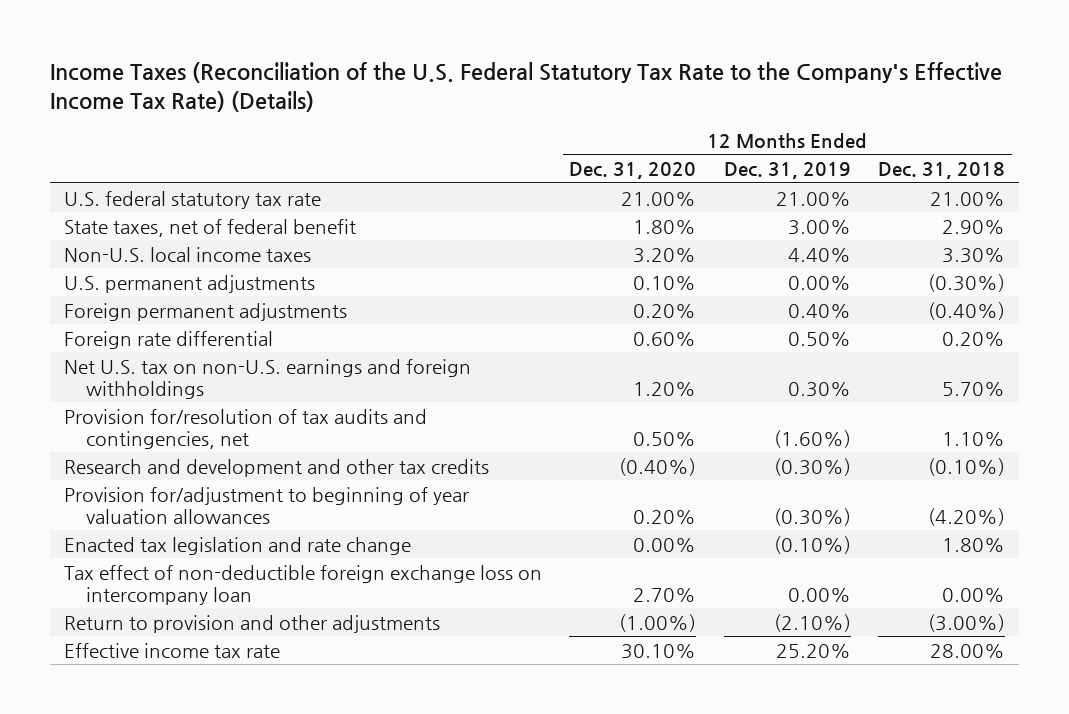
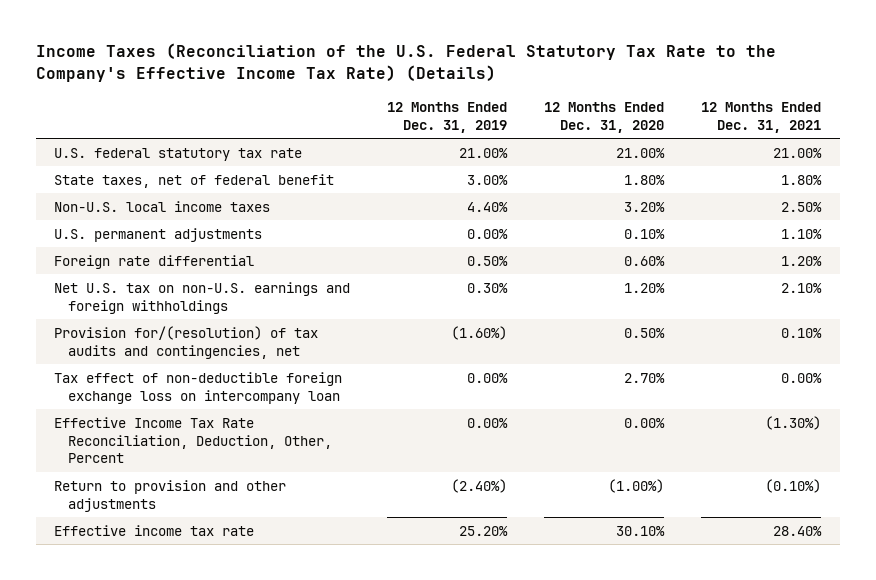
[878,162,1006,180] Dec. 31, 2018 -> none
none -> [701,101,822,133] 12 Months Ended Dec. 31, 2021
[64,302,348,321] Foreign permanent adjustments -> none
[64,458,490,477] Research and development and other tax credits -> none
[64,486,470,524] Provision for/adjustment to beginning of year valuation allowances -> none
[64,536,412,555] Enacted tax legislation and rate change -> none
[64,408,428,449] Provision for/resolution of tax audits and contingencies, net -> [54,325,319,359] Provision for/(resolution) of tax audits and contingencies, net
none -> [54,416,332,464] Effective Income Tax Rate Reconciliation, Deduction, Other, Percent
[773,613,851,632] (2.10%) -> [451,478,508,493] (2.40%)

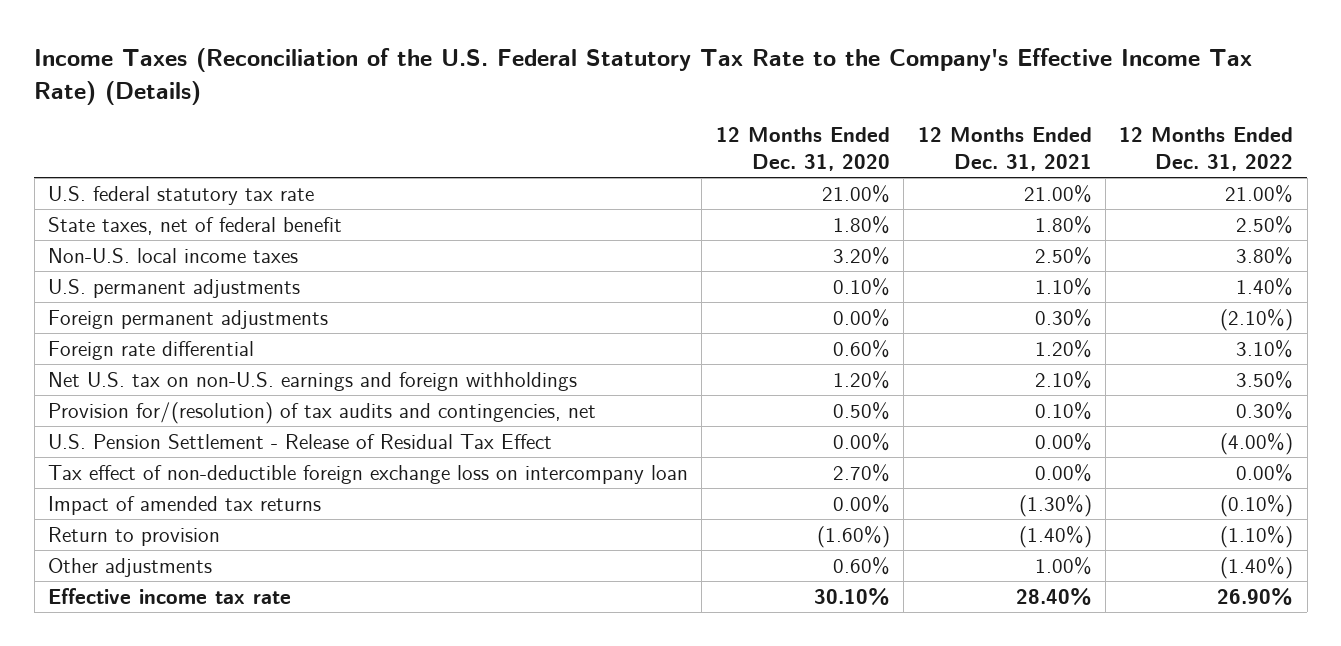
[387,101,508,133] 12 Months Ended Dec. 31, 2019 -> none
none -> [1119,127,1294,171] 12 Months Ended Dec. 31, 2022
none -> [48,310,329,330] Foreign permanent adjustments
none -> [48,434,553,450] U.S. Pension Settlement - Release of Residual Tax Effect
[54,416,332,464] Effective Income Tax Rate Reconciliation, Deduction, Other, Percent -> [48,496,322,516] Impact of amended tax returns
none -> [48,527,221,547] Return to provision
[54,479,287,512] Return to provision and other adjustments -> [48,558,213,578] Other adjustments
[608,478,665,493] (1.00%) -> [832,557,890,576] 0.60%
[765,478,822,493] (0.10%) -> [1034,557,1092,576] 1.00%

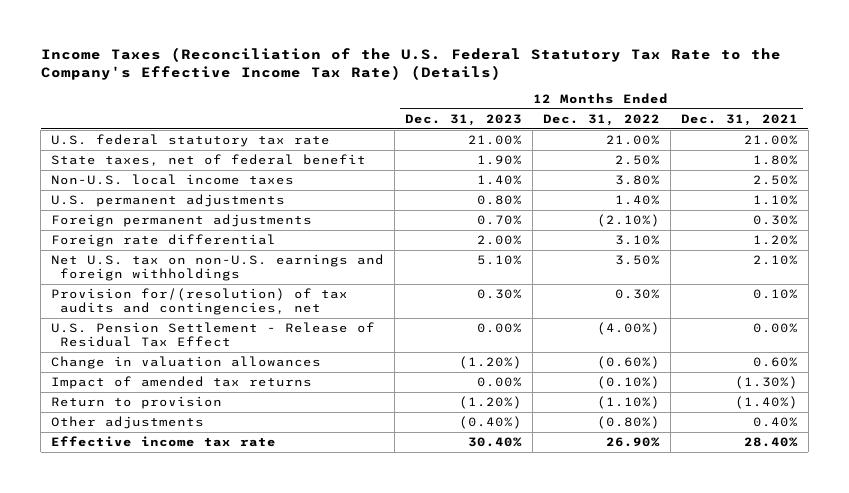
[715,127,890,171] 12 Months Ended Dec. 31, 2020 -> none
none -> [405,113,523,126] Dec. 31, 2023
[48,465,689,485] Tax effect of non-deductible foreign exchange loss on intercompany loan -> none
none -> [51,355,322,369] Change in valuation allowances
[1034,557,1092,576] 1.00% -> [752,416,798,427] 0.40%
[1220,557,1294,580] (1.40%) -> [596,415,660,429] (0.80%)

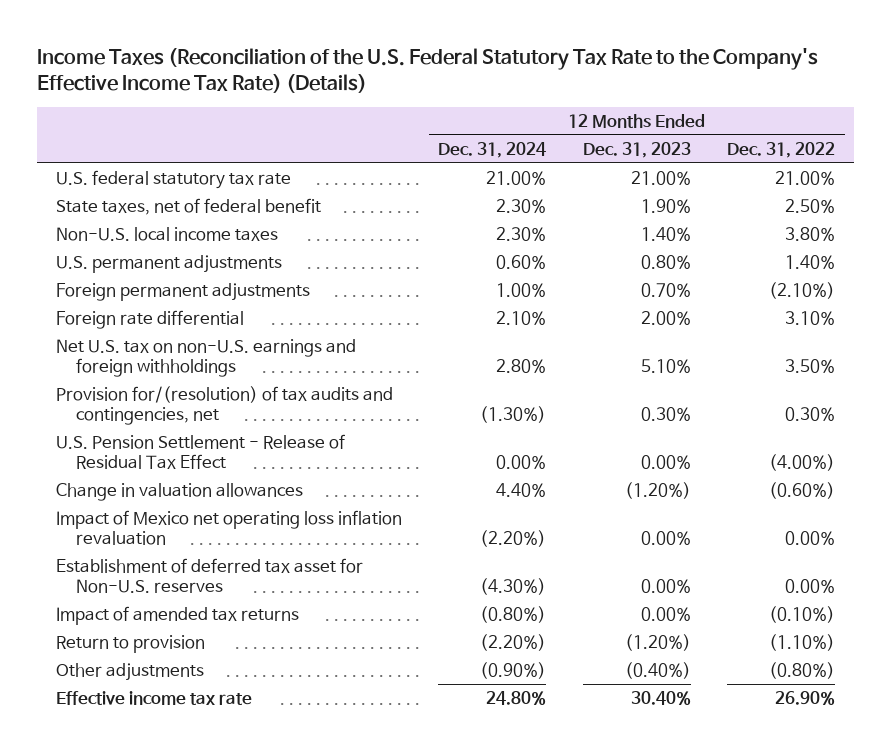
[680,113,798,126] Dec. 31, 2021 -> none
none -> [438,141,547,158] Dec. 31, 2024
none -> [55,509,402,546] Impact of Mexico net operating loss inflation revaluation
none -> [55,557,363,594] Establishment of deferred tax asset for Non-U.S. reserves

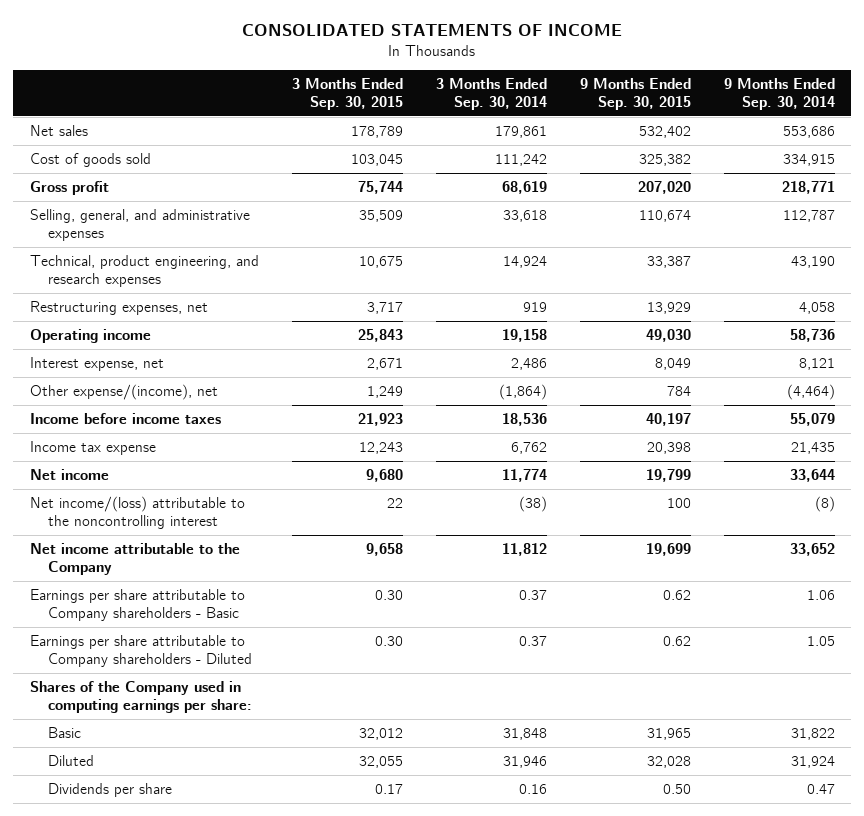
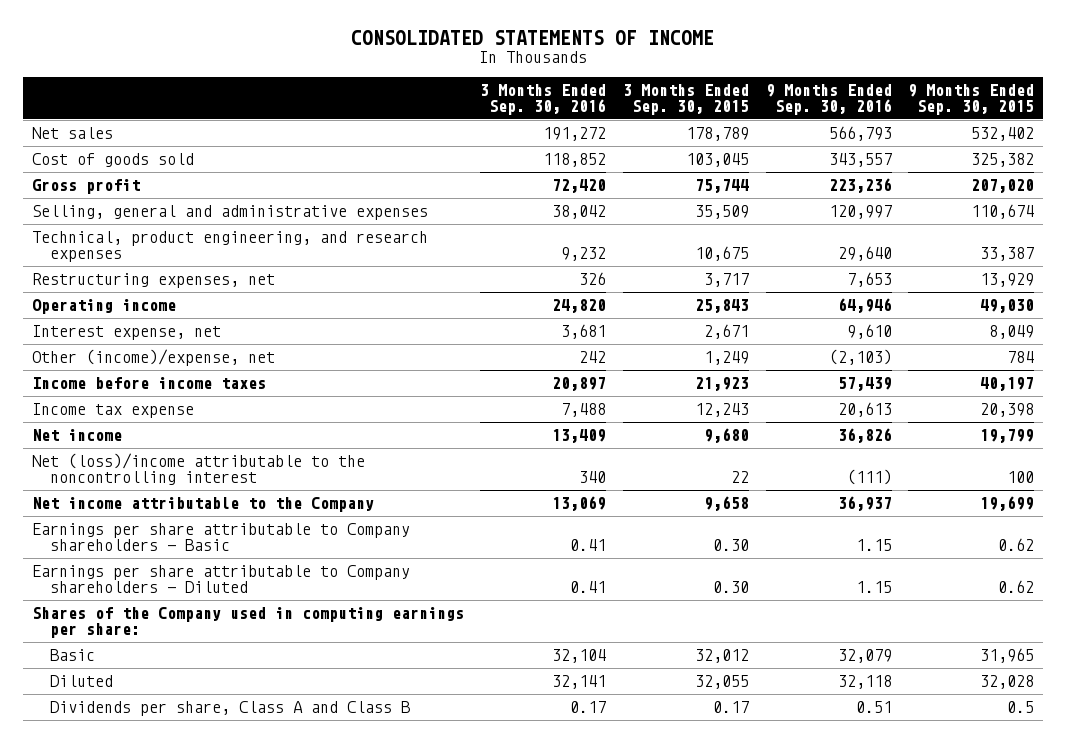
[435,78,547,110] 3 Months Ended Sep. 30, 2014 -> none
[723,78,835,110] 9 Months Ended Sep. 30, 2014 -> none
none -> [480,84,607,116] 3 Months Ended Sep. 30, 2016
none -> [765,84,892,116] 9 Months Ended Sep. 30, 2016
[29,209,250,241] Selling, general, and administrative expenses -> [31,205,428,221] Selling, general and administrative expenses
[29,384,218,401] Other expense/(income), net -> [31,349,275,367] Other (income)/expense, net
[29,496,245,529] Net income/(loss) attributable to the noncontrolling interest -> [31,453,365,486] Net (loss)/income attributable to the noncontrolling interest
[48,783,173,798] Dividends per share -> [50,701,411,717] Dividends per share, Class A and Class B
[662,784,691,795] 0.50 -> [1007,701,1035,714] 0.5

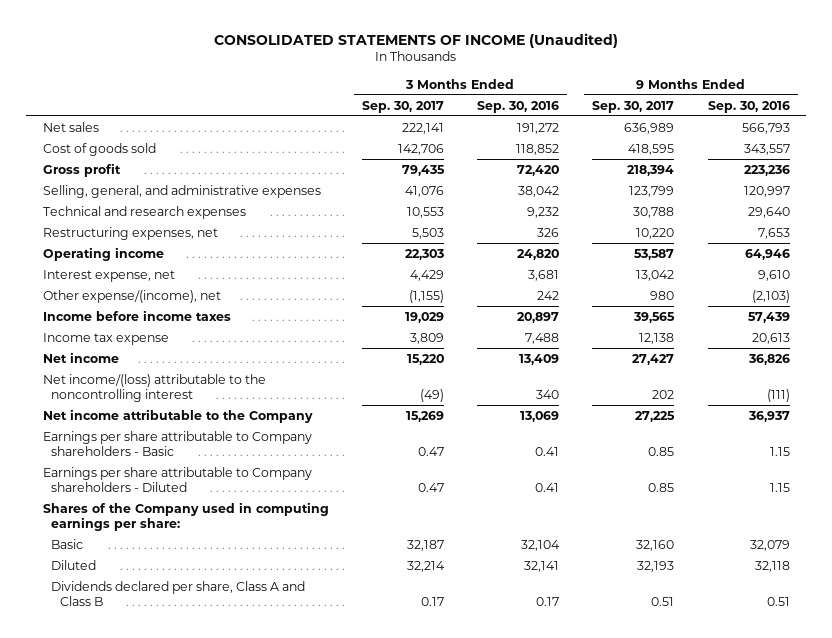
[351,29,715,45] CONSOLIDATED STATEMENTS OF INCOME -> [214,32,619,48] CONSOLIDATED STATEMENTS OF INCOME (Unaudited)
[623,84,750,116] 3 Months Ended Sep. 30, 2015 -> none
[908,84,1035,116] 9 Months Ended Sep. 30, 2015 -> none
none -> [361,100,444,113] Sep. 30, 2017
none -> [592,100,675,113] Sep. 30, 2017
[31,205,428,221] Selling, general and administrative expenses -> [42,184,321,198] Selling, general, and administrative expenses
[31,231,428,263] Technical, product engineering, and research expenses -> [42,205,246,219] Technical and research expenses
[31,349,275,367] Other (income)/expense, net -> [42,289,221,303] Other expense/(income), net
[31,453,365,486] Net (loss)/income attributable to the noncontrolling interest -> [42,373,266,403] Net income/(loss) attributable to the noncontrolling interest
[50,701,411,717] Dividends per share, Class A and Class B -> [51,580,306,607] Dividends declared per share, Class A and Class B

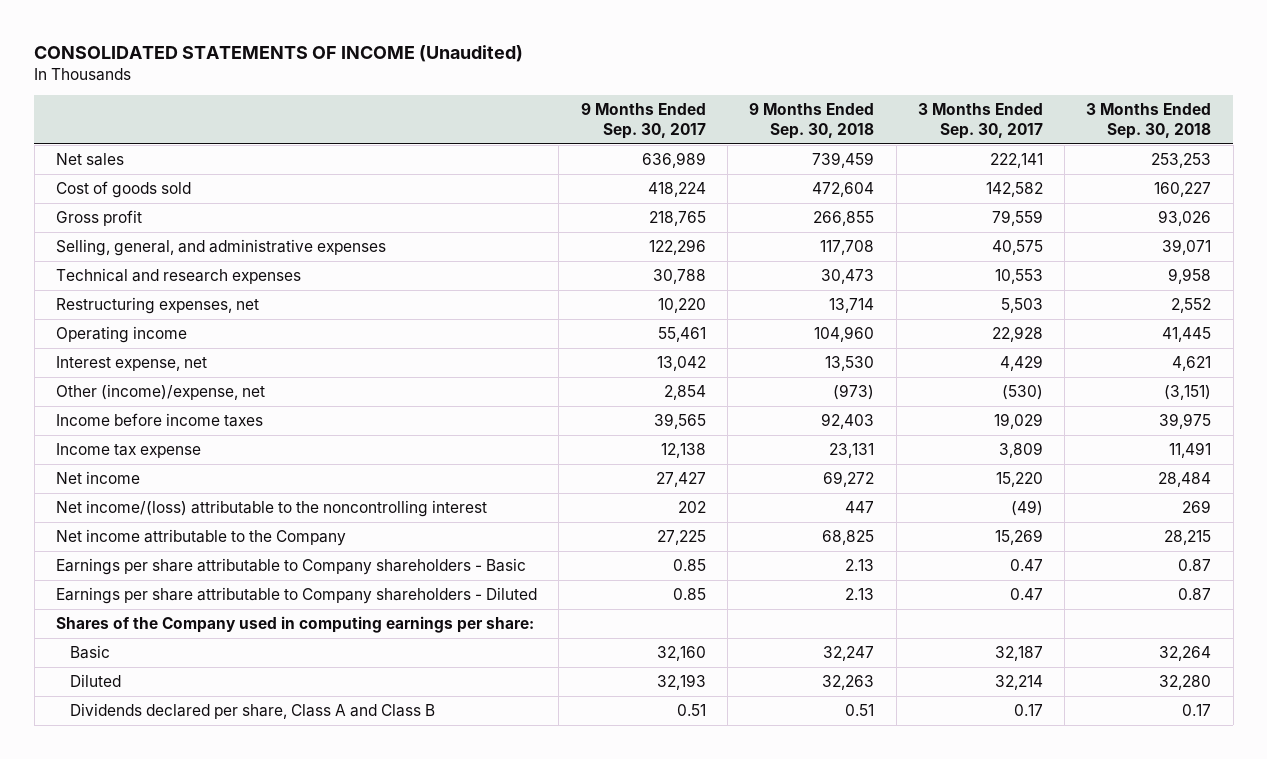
[477,100,560,113] Sep. 30, 2016 -> none
[707,100,790,113] Sep. 30, 2016 -> none
none -> [749,103,875,140] 9 Months Ended Sep. 30, 2018
none -> [1086,103,1212,140] 3 Months Ended Sep. 30, 2018
[397,143,444,155] 142,706 -> [985,182,1043,198] 142,582
[628,143,675,155] 418,595 -> [647,182,706,198] 418,224
[401,164,445,176] 79,435 -> [991,210,1043,227] 79,559
[627,164,675,176] 218,394 -> [648,211,706,227] 218,765
[404,185,444,197] 41,076 -> [991,240,1043,256] 40,575
[629,185,675,197] 123,799 -> [648,239,706,256] 122,296
[404,248,444,260] 22,303 -> [991,326,1043,343] 22,928
[634,248,675,260] 53,587 -> [657,327,706,343] 55,461
[42,289,221,303] Other expense/(income), net -> [56,384,266,401] Other (income)/expense, net
[408,289,444,303] (1,155) -> [1001,385,1043,401] (530)
[650,290,675,300] 980 -> [663,385,706,401] 2,854

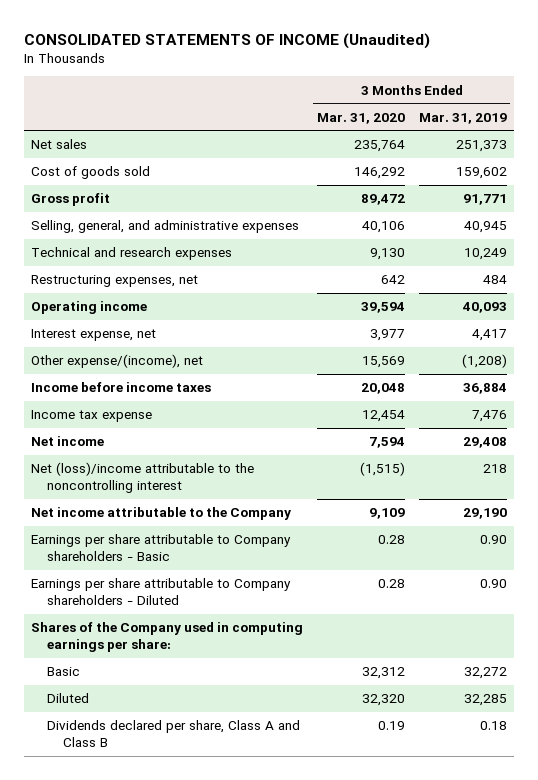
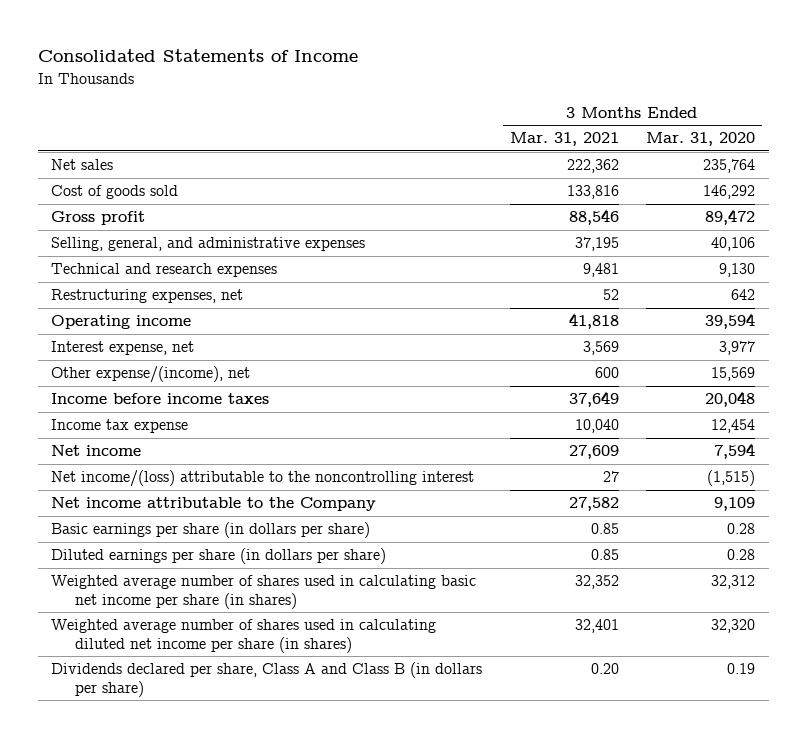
[23,32,430,49] CONSOLIDATED STATEMENTS OF INCOME (Unaudited) -> [37,49,358,63] Consolidated Statements of Income
[418,112,507,124] Mar. 31, 2019 -> none
none -> [509,132,619,147] Mar. 31, 2021
[30,462,254,494] Net (loss)/income attributable to the noncontrolling interest -> [51,470,475,488] Net income/(loss) attributable to the noncontrolling interest
[30,622,303,653] Shares of the Company used in computing earnings per share: -> none
[30,534,291,562] Earnings per share attributable to Company shareholders - Basic -> [51,522,371,539] Basic earnings per share (in dollars per share)
[30,578,291,606] Earnings per share attributable to Company shareholders - Diluted -> [51,548,387,565] Diluted earnings per share (in dollars per share)
[46,667,80,677] Basic -> [51,575,477,610] Weighted average number of shares used in calculating basic net income per share (in shares)
[46,693,89,704] Diluted -> [51,619,437,654] Weighted average number of shares used in calculating diluted net income per share (in shares)
[46,720,300,748] Dividends declared per share, Class A and Class B -> [51,662,483,698] Dividends declared per share, Class A and Class B (in dollars per share)

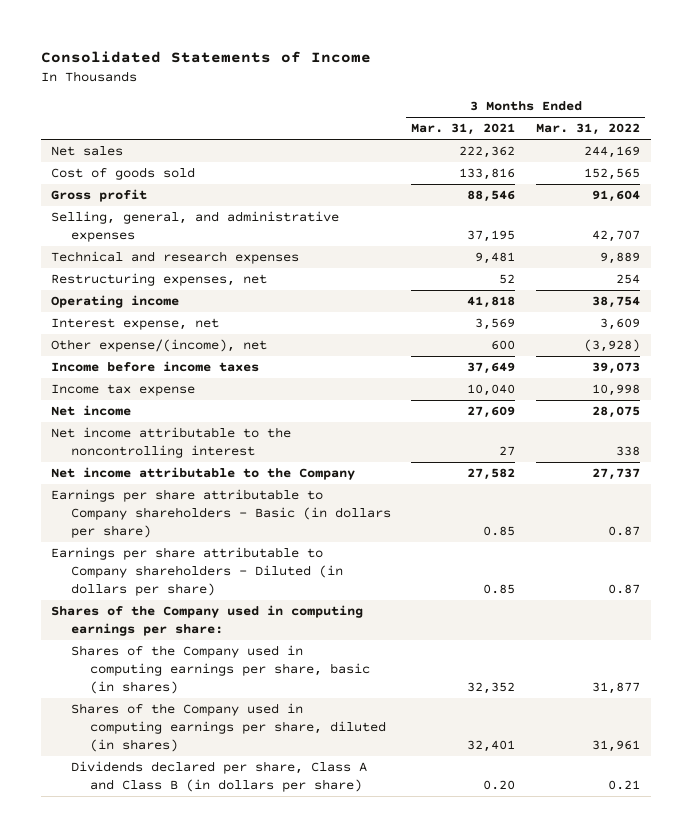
[645,132,755,147] Mar. 31, 2020 -> none
none -> [536,123,641,136] Mar. 31, 2022
[51,470,475,488] Net income/(loss) attributable to the noncontrolling interest -> [51,427,292,459] Net income attributable to the noncontrolling interest
[51,522,371,539] Basic earnings per share (in dollars per share) -> [51,489,391,538] Earnings per share attributable to Company shareholders - Basic (in dollars per share)
[51,548,387,565] Diluted earnings per share (in dollars per share) -> [51,547,343,596] Earnings per share attributable to Company shareholders - Diluted (in dollars per share)
none -> [51,605,364,637] Shares of the Company used in computing earnings per share:
[51,575,477,610] Weighted average number of shares used in calculating basic net income per share (in shares) -> [70,645,370,694] Shares of the Company used in computing earnings per share, basic (in shares)
[51,619,437,654] Weighted average number of shares used in calculating diluted net income per share (in shares) -> [70,703,386,752] Shares of the Company used in computing earnings per share, diluted (in shares)

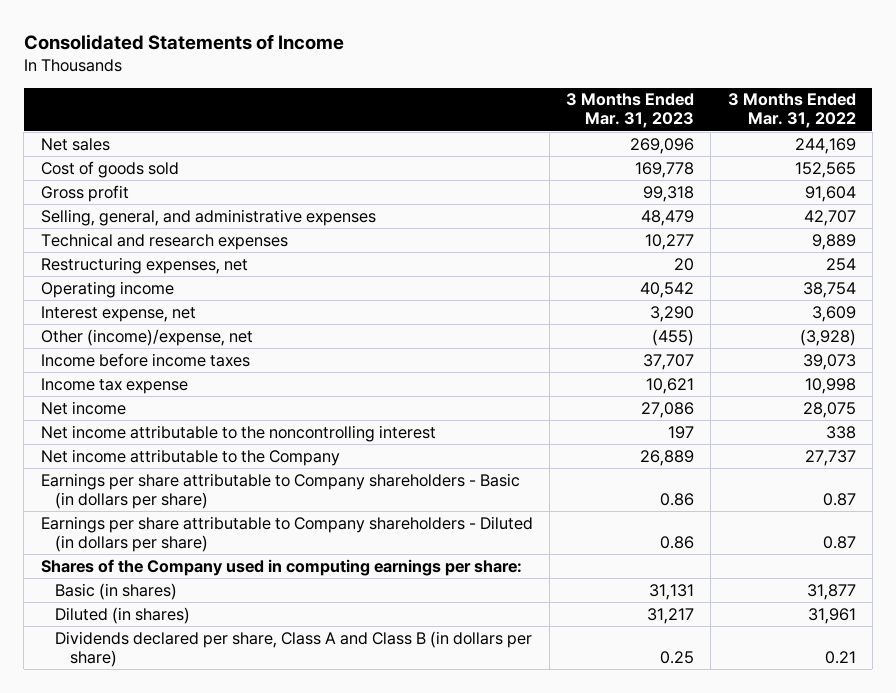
[411,123,516,136] Mar. 31, 2021 -> none
none -> [566,93,695,129] 3 Months Ended Mar. 31, 2023
[51,339,268,353] Other expense/(income), net -> [40,328,253,346] Other (income)/expense, net
[70,645,370,694] Shares of the Company used in computing earnings per share, basic (in shares) -> [55,582,178,600] Basic (in shares)
[70,703,386,752] Shares of the Company used in computing earnings per share, diluted (in shares) -> [55,606,191,624] Diluted (in shares)

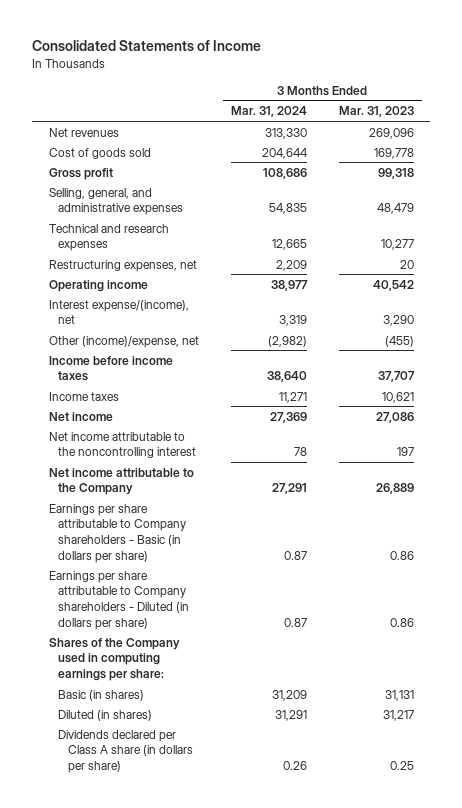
[727,93,856,129] 3 Months Ended Mar. 31, 2022 -> none
none -> [230,106,307,118] Mar. 31, 2024
[40,137,110,151] Net sales -> [48,127,119,137] Net revenues
[40,305,196,322] Interest expense, net -> [48,299,189,325] Interest expense/(income), net
[40,377,188,394] Income tax expense -> [48,391,119,401] Income taxes
[55,630,533,667] Dividends declared per share, Class A and Class B (in dollars per share) -> [58,729,194,774] Dividends declared per Class A share (in dollars per share)

